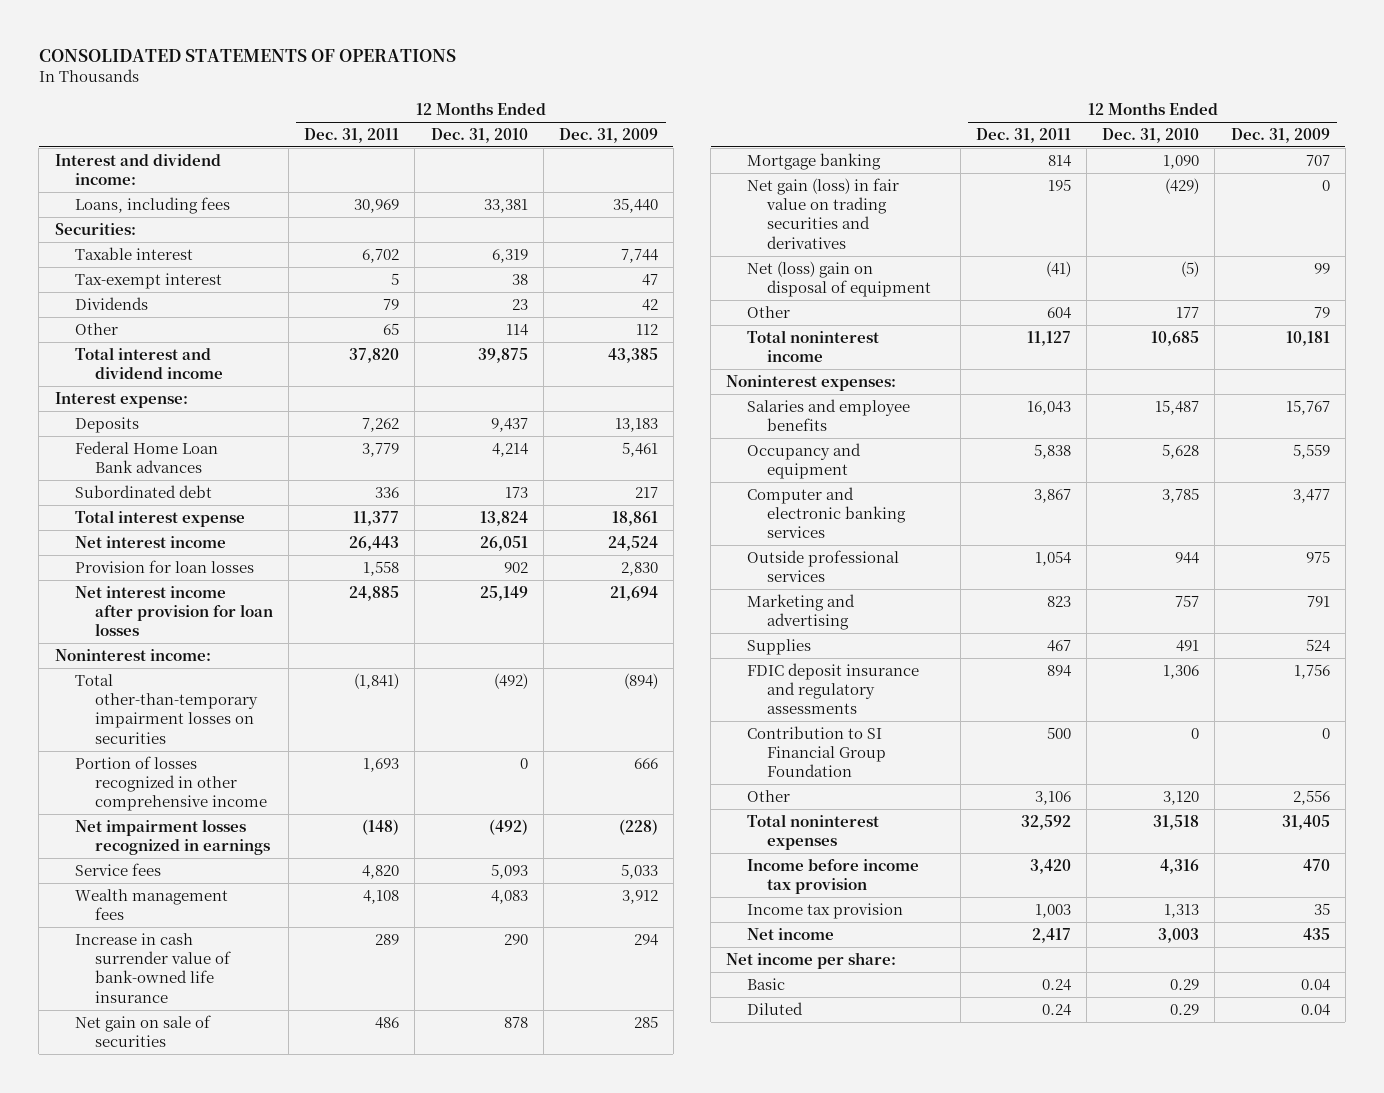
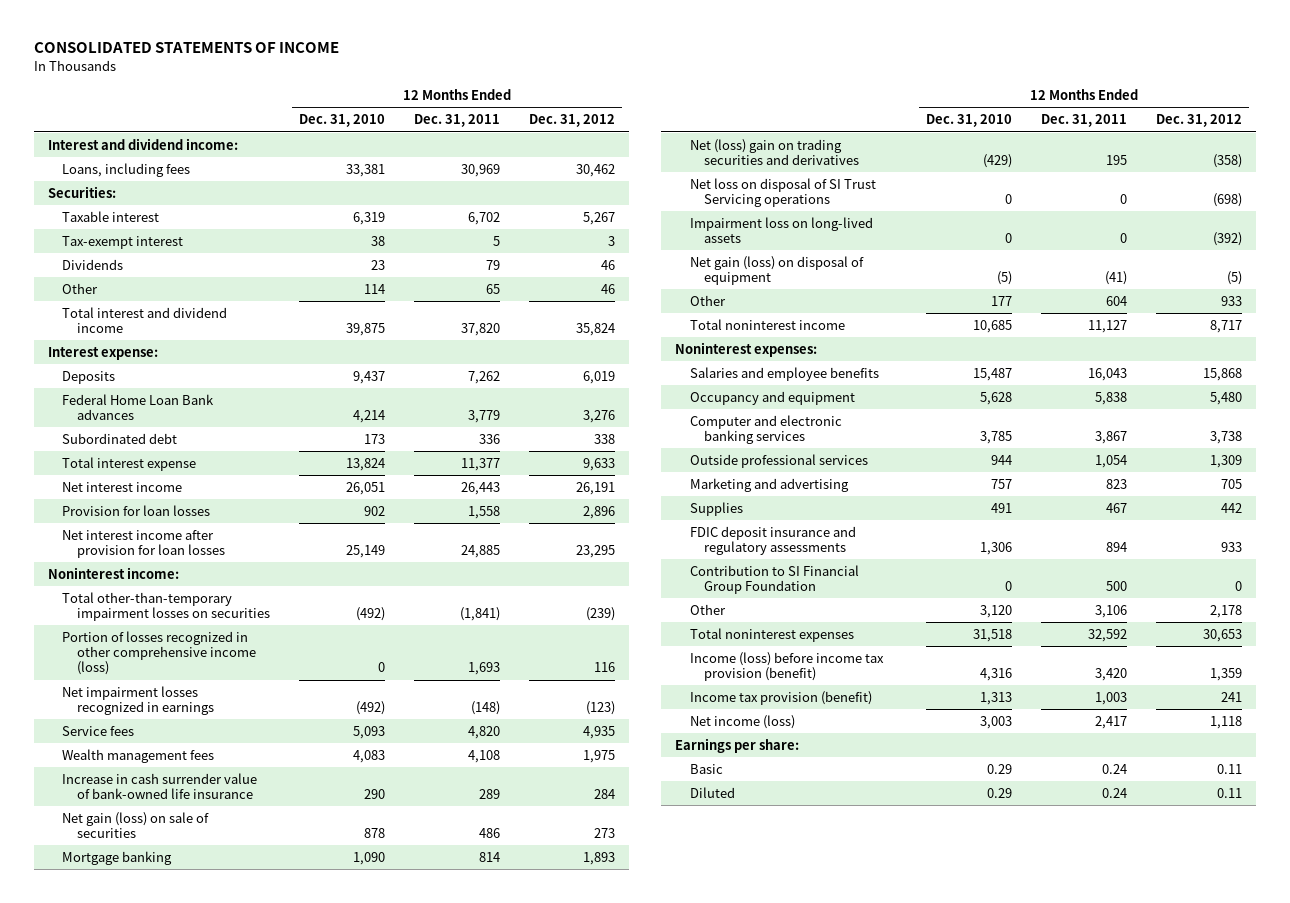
[38,49,456,63] CONSOLIDATED STATEMENTS OF OPERATIONS -> [33,42,339,54] CONSOLIDATED STATEMENTS OF INCOME
[558,127,658,143] Dec. 31, 2009 -> none
none -> [528,114,615,128] Dec. 31, 2012
[74,755,267,812] Portion of losses recognized in other comprehensive income -> [62,630,256,676] Portion of losses recognized in other comprehensive income (loss)
[74,1014,211,1048] Net gain on sale of securities -> [62,811,210,838] Net gain (loss) on sale of securities
[746,177,899,249] Net gain (loss) in fair value on trading securities and derivatives -> [689,138,860,165] Net (loss) gain on trading securities and derivatives
none -> [689,177,876,207] Net loss on disposal of SI Trust Servicing operations
none -> [689,216,873,243] Impairment loss on long-lived assets
[746,260,931,298] Net (loss) gain on disposal of equipment -> [689,255,864,285] Net gain (loss) on disposal of equipment
[746,858,919,895] Income before income tax provision -> [689,651,884,681] Income (loss) before income tax provision (benefit)
[746,902,903,919] Income tax provision -> [689,690,872,705] Income tax provision (benefit)
[746,927,834,940] Net income -> [689,714,795,729] Net income (loss)
[726,951,897,969] Net income per share: -> [675,737,800,753] Earnings per share:

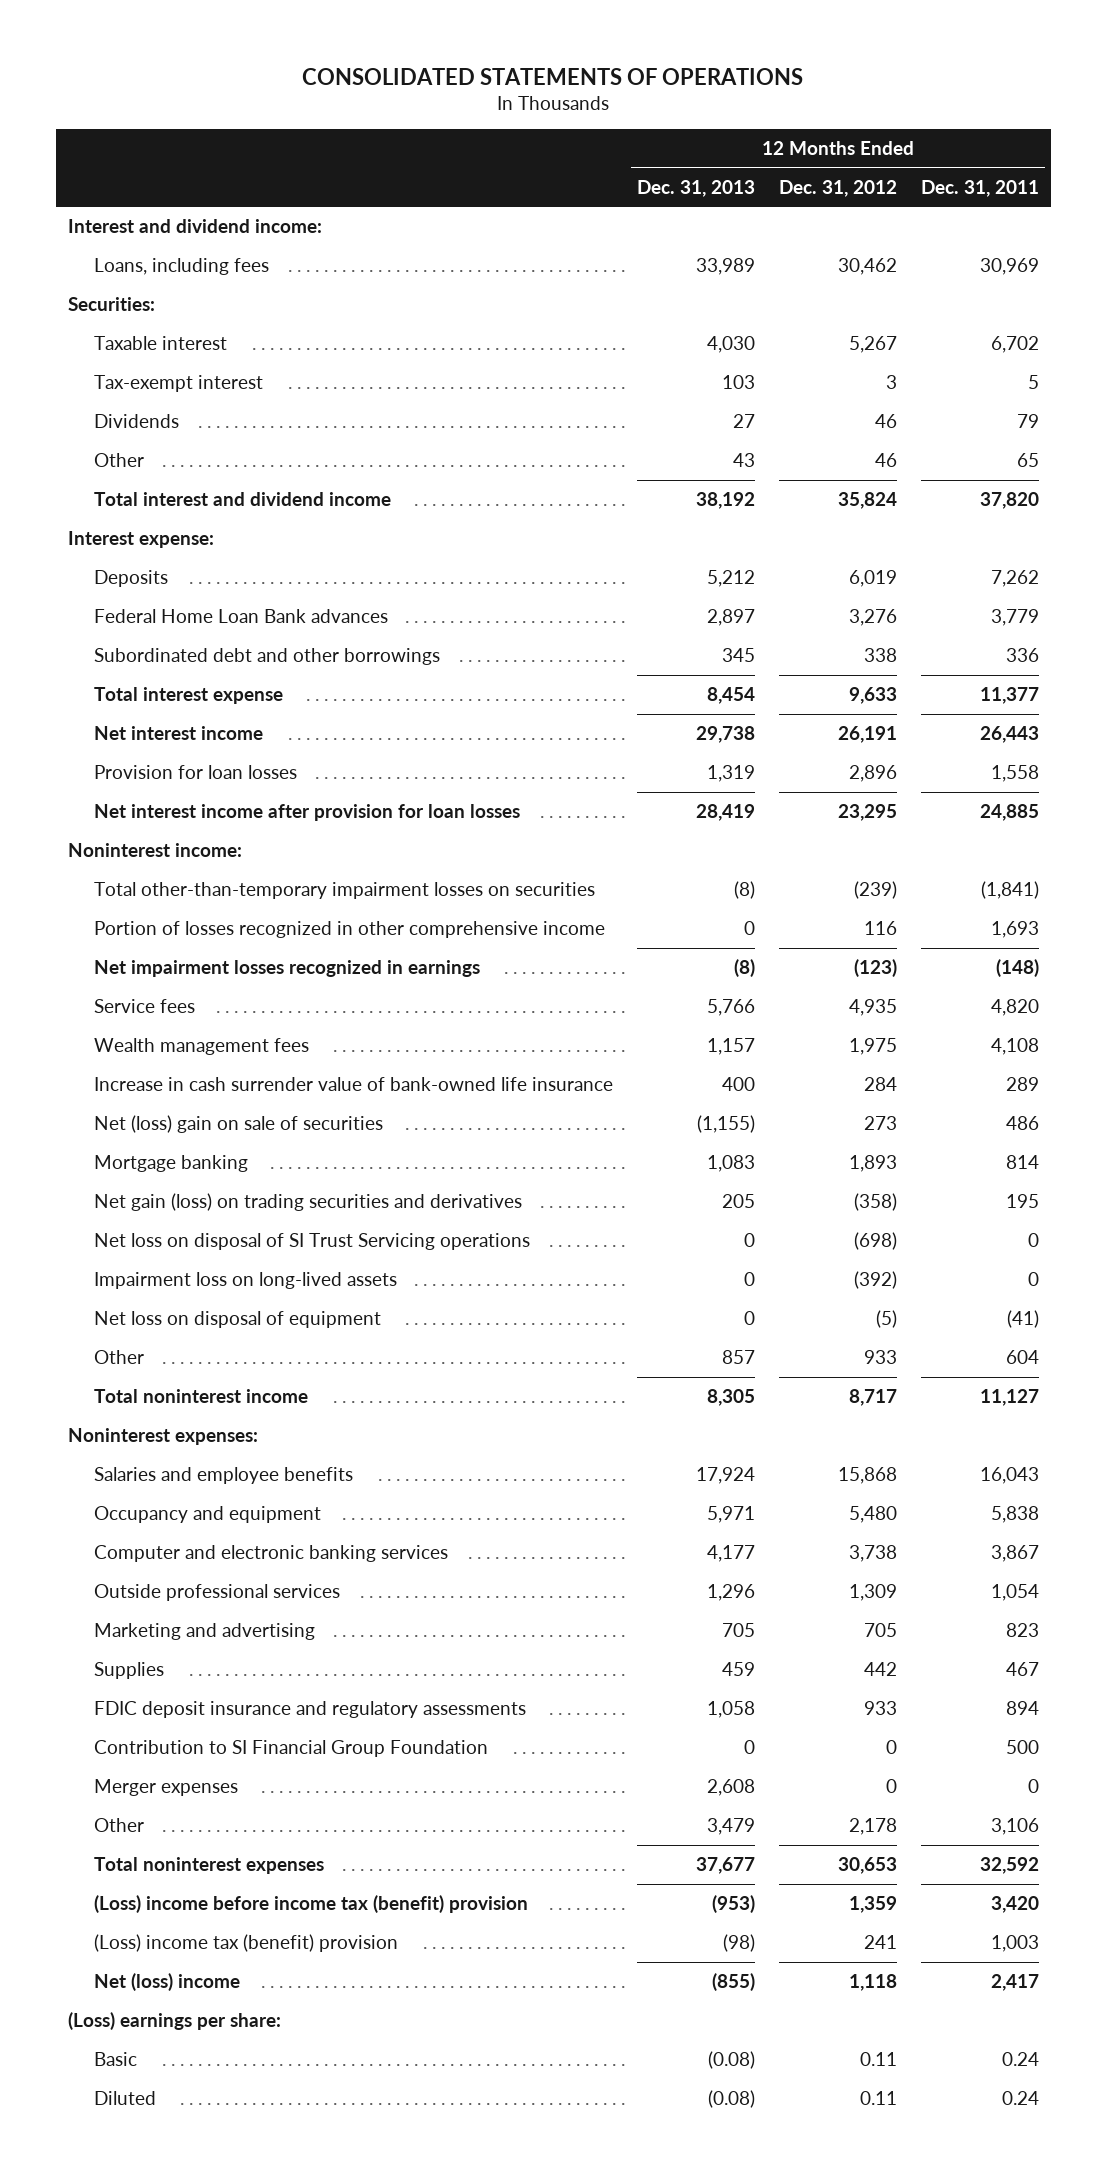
[33,42,339,54] CONSOLIDATED STATEMENTS OF INCOME -> [302,67,804,85] CONSOLIDATED STATEMENTS OF OPERATIONS
[298,114,385,128] Dec. 31, 2010 -> none
none -> [637,179,756,197] Dec. 31, 2013
[62,432,178,444] Subordinated debt -> [94,648,441,666] Subordinated debt and other borrowings
[62,630,256,676] Portion of losses recognized in other comprehensive income (loss) -> [94,921,606,939] Portion of losses recognized in other comprehensive income
[62,811,210,838] Net gain (loss) on sale of securities -> [94,1115,384,1134] Net (loss) gain on sale of securities
[689,138,860,165] Net (loss) gain on trading securities and derivatives -> [94,1193,523,1212] Net gain (loss) on trading securities and derivatives
[689,255,864,285] Net gain (loss) on disposal of equipment -> [94,1311,382,1329] Net loss on disposal of equipment
none -> [94,1779,239,1797] Merger expenses
[689,651,884,681] Income (loss) before income tax provision (benefit) -> [94,1895,529,1914] (Loss) income before income tax (benefit) provision
[689,690,872,705] Income tax provision (benefit) -> [94,1934,399,1953] (Loss) income tax (benefit) provision
[689,714,795,729] Net income (loss) -> [94,1973,241,1992] Net (loss) income
[675,737,800,753] Earnings per share: -> [67,2012,281,2031] (Loss) earnings per share:

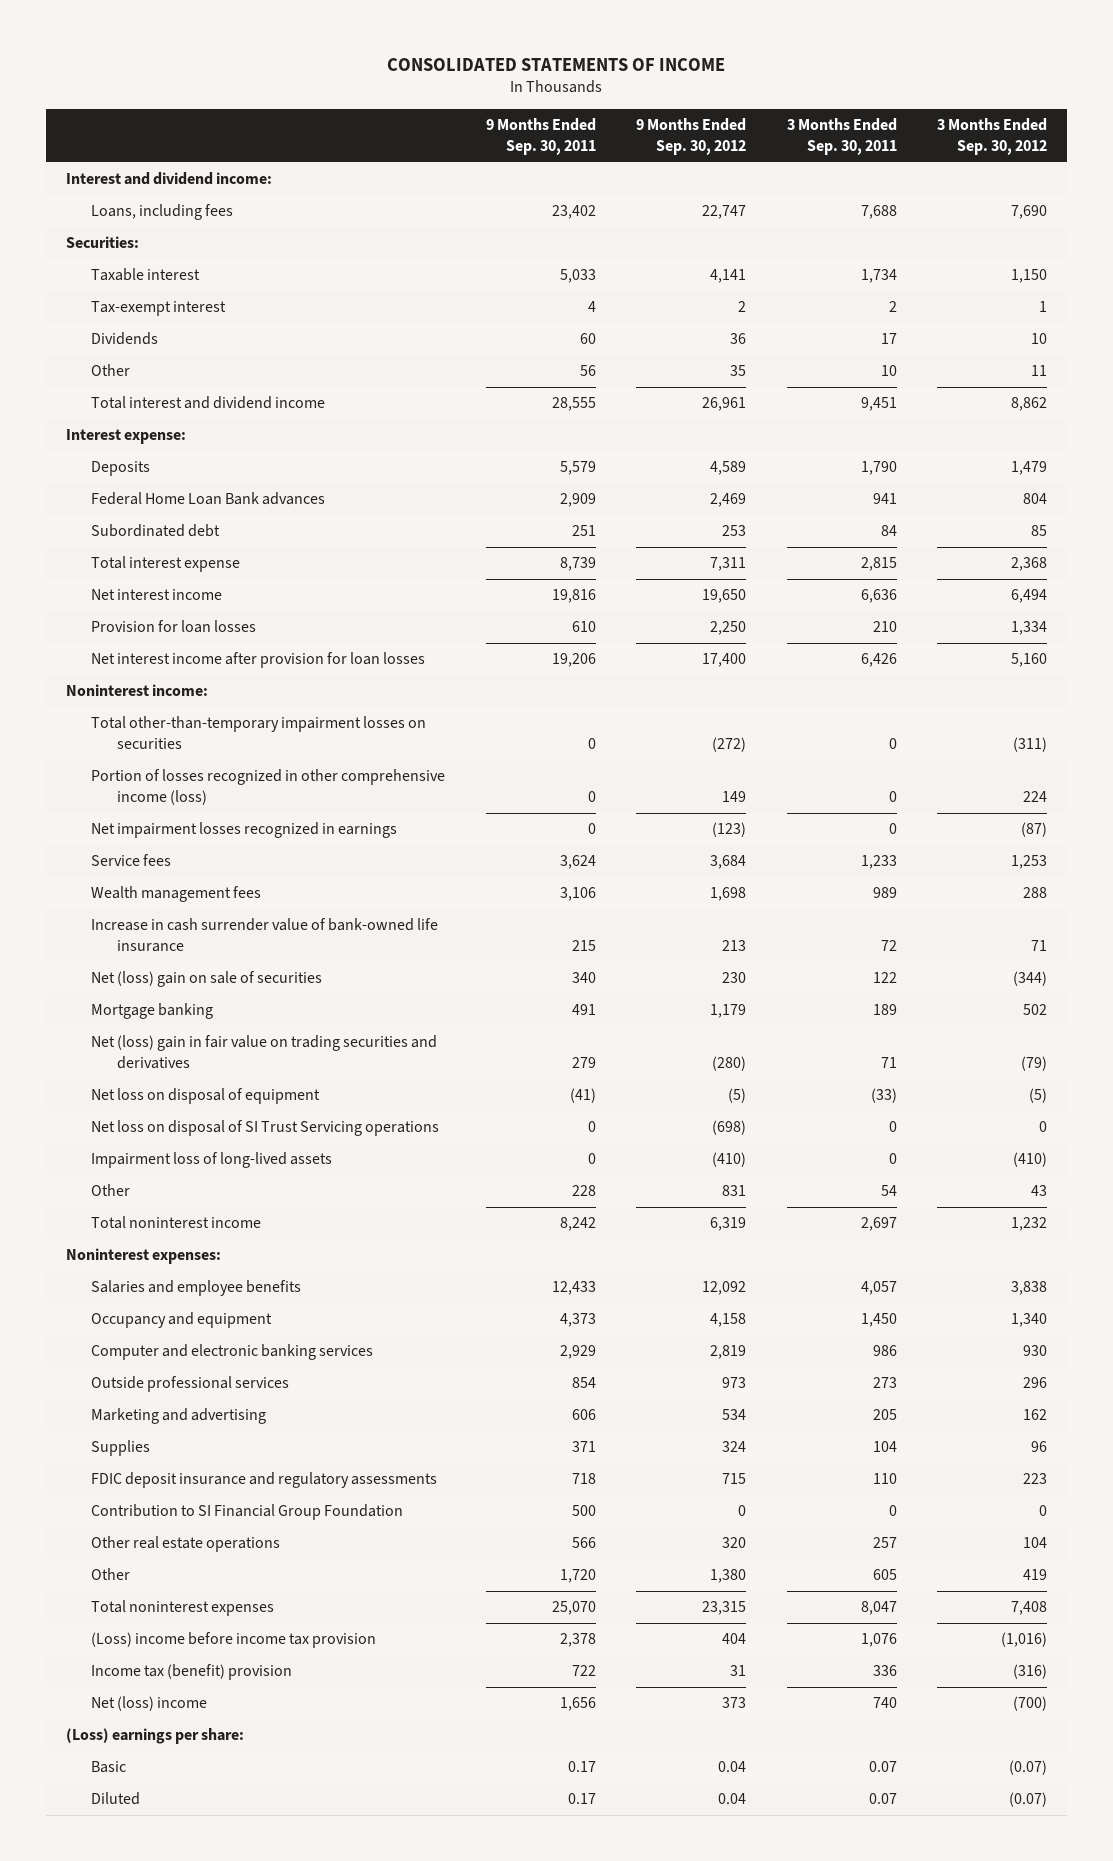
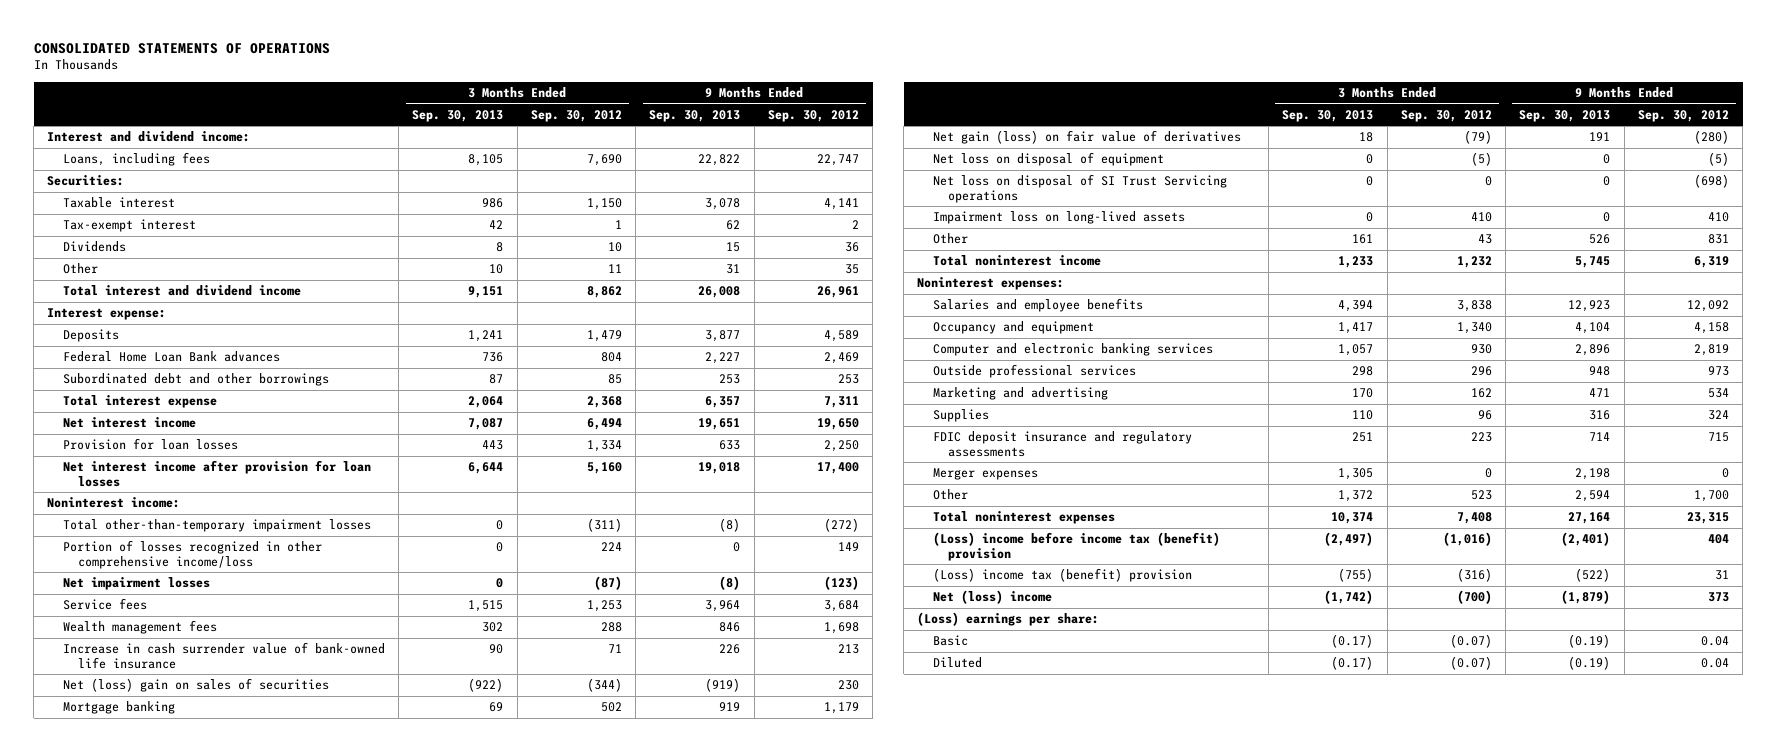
[387,57,726,71] CONSOLIDATED STATEMENTS OF INCOME -> [33,42,330,54] CONSOLIDATED STATEMENTS OF OPERATIONS
[485,117,596,155] 9 Months Ended Sep. 30, 2011 -> none
[786,117,897,155] 3 Months Ended Sep. 30, 2011 -> none
none -> [412,109,504,122] Sep. 30, 2013
none -> [649,109,741,122] Sep. 30, 2013
[91,524,221,538] Subordinated debt -> [62,373,329,387] Subordinated debt and other borrowings
[91,716,427,750] Total other-than-temporary impairment losses on securities -> [62,519,371,533] Total other-than-temporary impairment losses
[91,769,446,806] Portion of losses recognized in other comprehensive income (loss) -> [62,540,322,569] Portion of losses recognized in other comprehensive income/loss
[91,822,398,839] Net impairment losses recognized in earnings -> [62,577,210,591] Net impairment losses
[91,971,323,988] Net (loss) gain on sale of securities -> [62,678,329,693] Net (loss) gain on sales of securities
[91,1035,438,1070] Net (loss) gain in fair value on trading securities and derivatives -> [932,130,1241,145] Net gain (loss) on fair value of derivatives
[91,1152,333,1169] Impairment loss of long-lived assets -> [932,211,1185,225] Impairment loss on long-lived assets
[712,1152,747,1168] (410) -> [1707,212,1729,223] 410
[1013,1152,1048,1168] (410) -> [1470,212,1492,223] 410
[91,1504,404,1521] Contribution to SI Financial Group Foundation -> none
[91,1536,281,1553] Other real estate operations -> none
none -> [932,468,1038,481] Merger expenses
[710,1569,747,1584] 1,380 -> [1693,490,1729,503] 1,700
[1023,1569,1048,1581] 419 -> [1470,490,1492,501] 523
[91,1632,377,1649] (Loss) income before income tax provision -> [932,532,1220,561] (Loss) income before income tax (benefit) provision
[91,1664,293,1681] Income tax (benefit) provision -> [932,568,1192,583] (Loss) income tax (benefit) provision

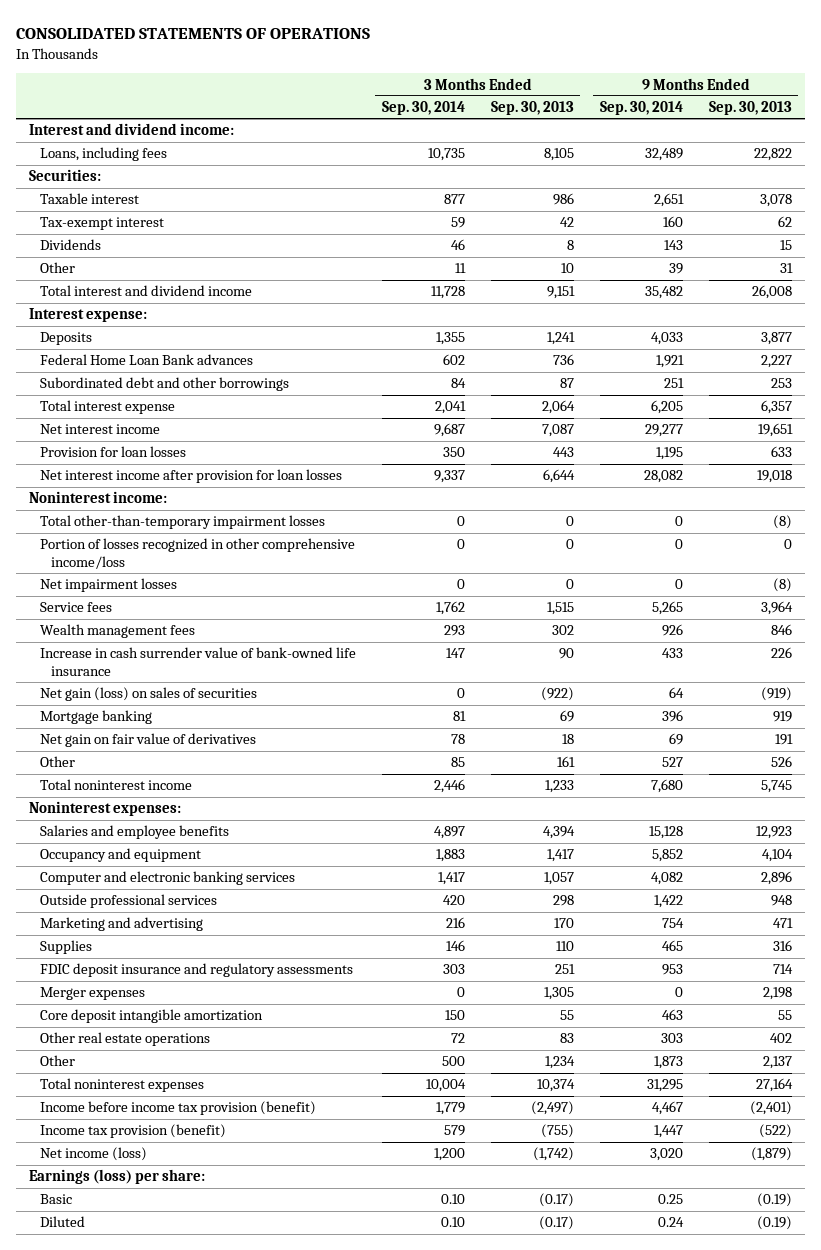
[530,109,622,122] Sep. 30, 2012 -> none
[767,109,859,122] Sep. 30, 2012 -> none
none -> [381,101,465,116] Sep. 30, 2014
none -> [599,101,683,116] Sep. 30, 2014
[62,678,329,693] Net (loss) gain on sales of securities -> [39,687,257,702] Net gain (loss) on sales of securities
[932,152,1164,167] Net loss on disposal of equipment -> none
[932,174,1227,203] Net loss on disposal of SI Trust Servicing operations -> none
[932,211,1185,225] Impairment loss on long-lived assets -> none
[932,130,1241,145] Net gain (loss) on fair value of derivatives -> [39,733,256,748] Net gain on fair value of derivatives
none -> [39,1009,263,1024] Core deposit intangible amortization
none -> [39,1032,210,1047] Other real estate operations
[1338,490,1374,503] 1,372 -> [544,1056,575,1070] 1,234
[1575,490,1611,503] 2,594 -> [762,1056,792,1070] 2,137
[932,532,1220,561] (Loss) income before income tax (benefit) provision -> [39,1101,316,1116] Income before income tax provision (benefit)
[932,568,1192,583] (Loss) income tax (benefit) provision -> [39,1124,226,1139] Income tax provision (benefit)
[932,590,1052,605] Net (loss) income -> [39,1147,147,1162] Net income (loss)
[917,612,1100,627] (Loss) earnings per share: -> [28,1169,205,1185] Earnings (loss) per share:

